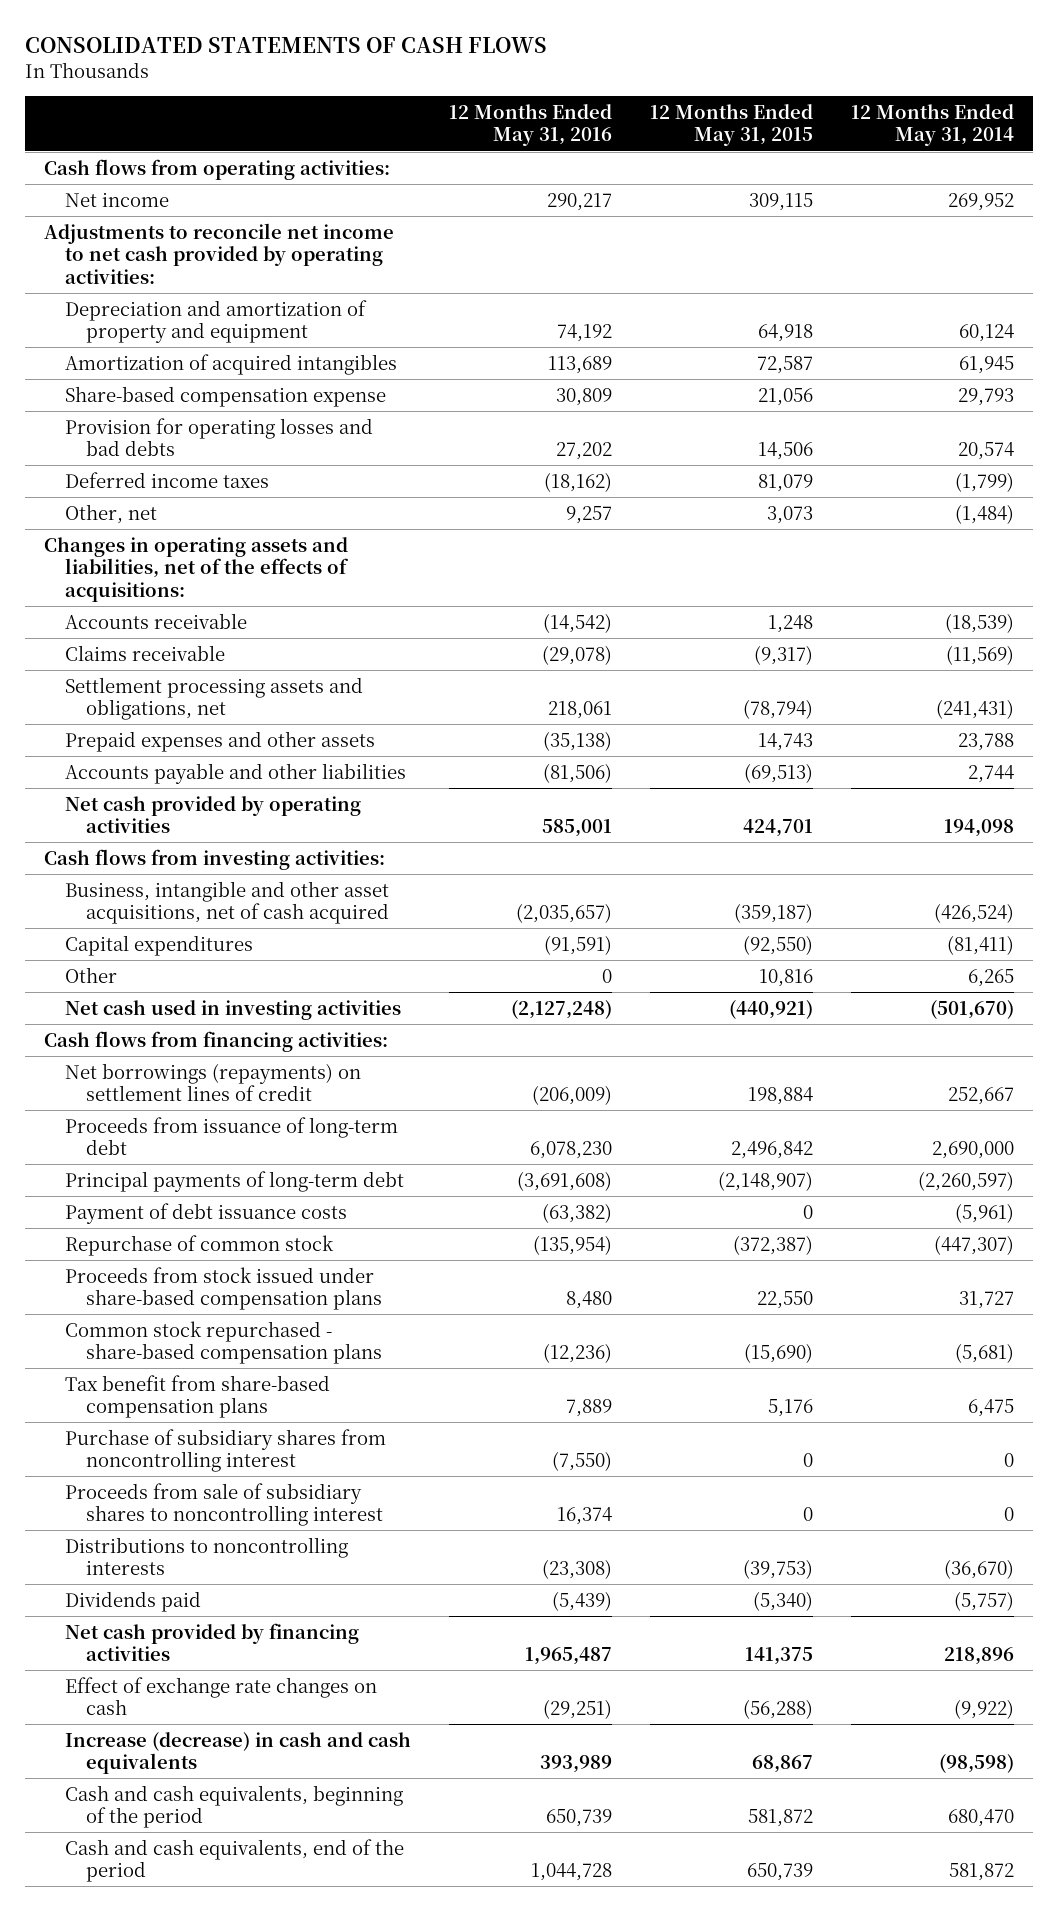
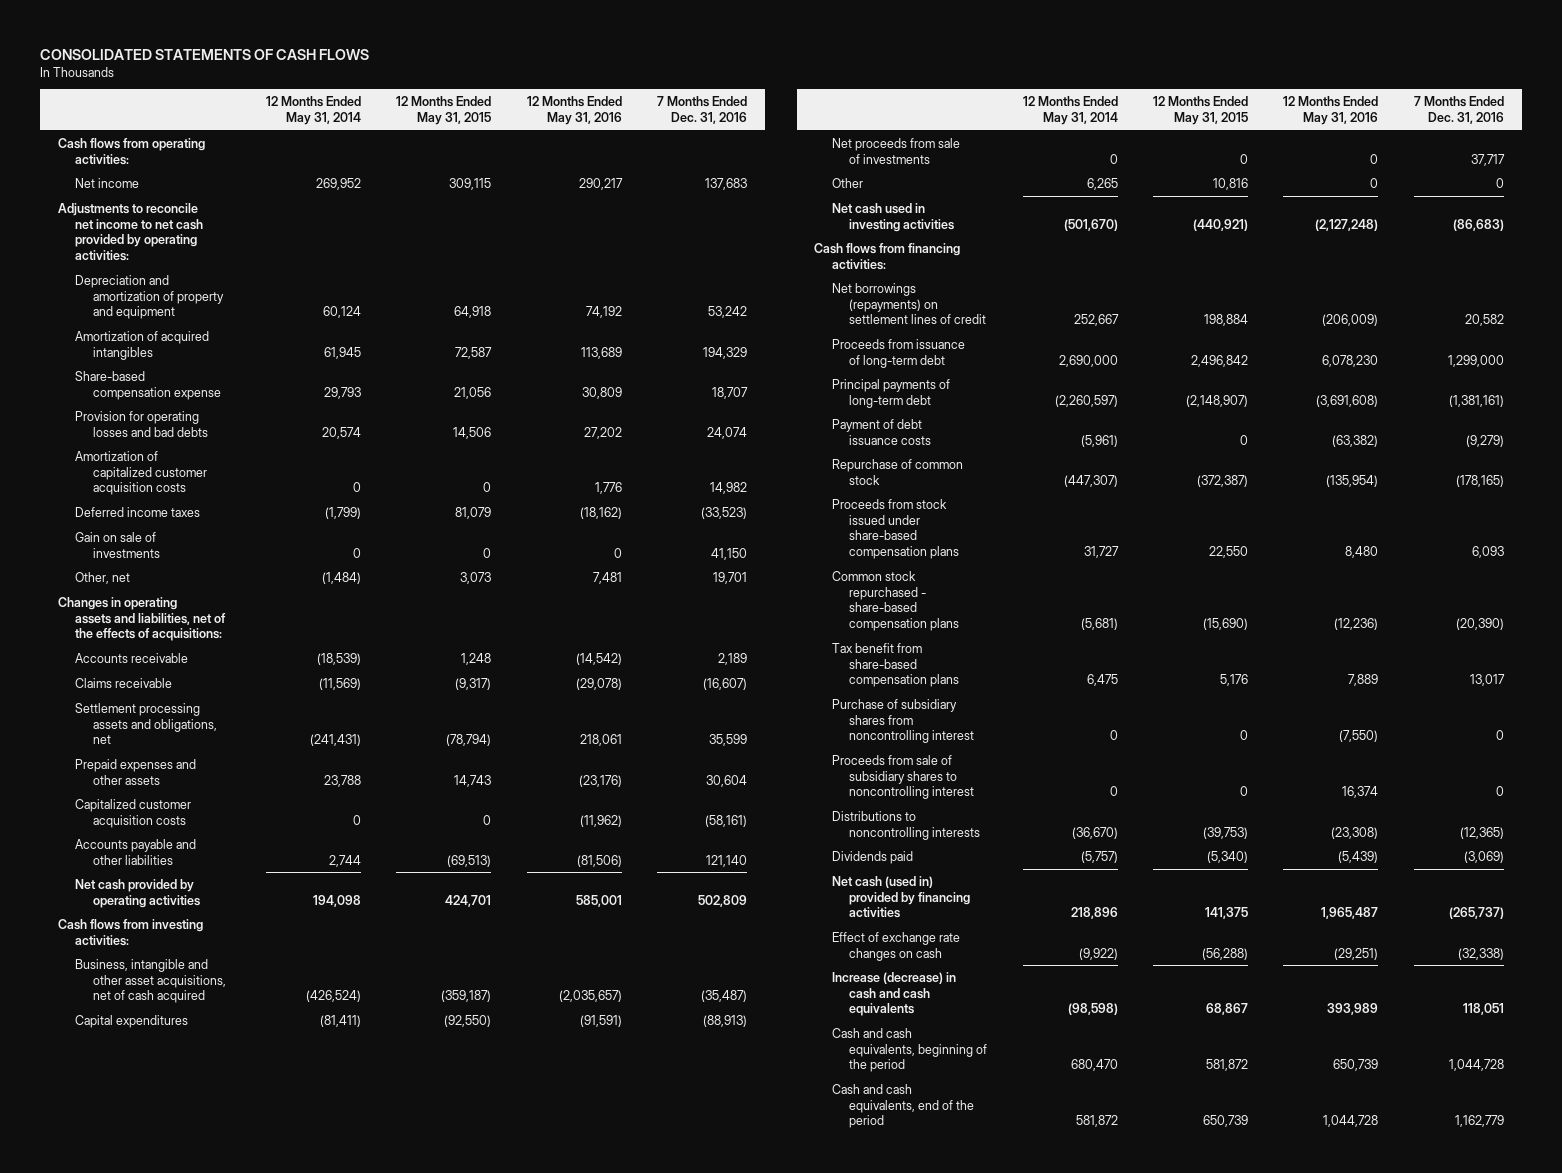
none -> [657,96,748,124] 7 Months Ended Dec. 31, 2016
none -> [75,450,207,496] Amortization of capitalized customer acquisition costs
none -> [75,531,160,558] Gain on sale of investments
[565,505,612,524] 9,257 -> [592,571,622,584] 7,481
[542,730,612,751] (35,138) -> [578,774,622,787] (23,176)
none -> [75,798,192,828] Capitalized customer acquisition costs
none -> [831,137,960,164] Net proceeds from sale of investments
[65,1622,360,1662] Net cash provided by financing activities -> [831,875,971,919] Net cash (used in) provided by financing activities

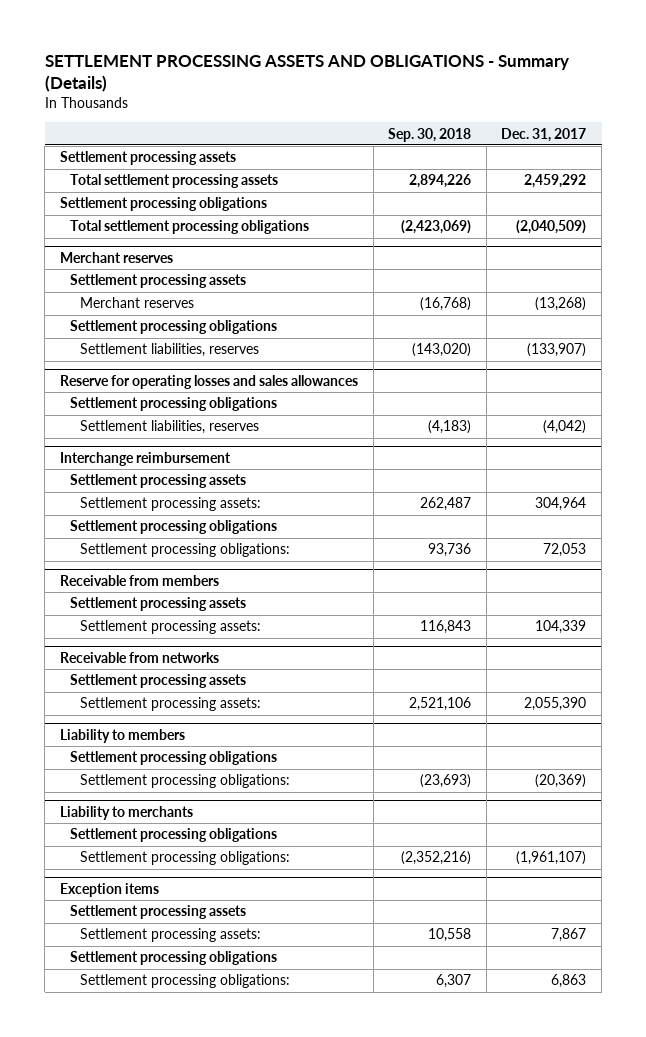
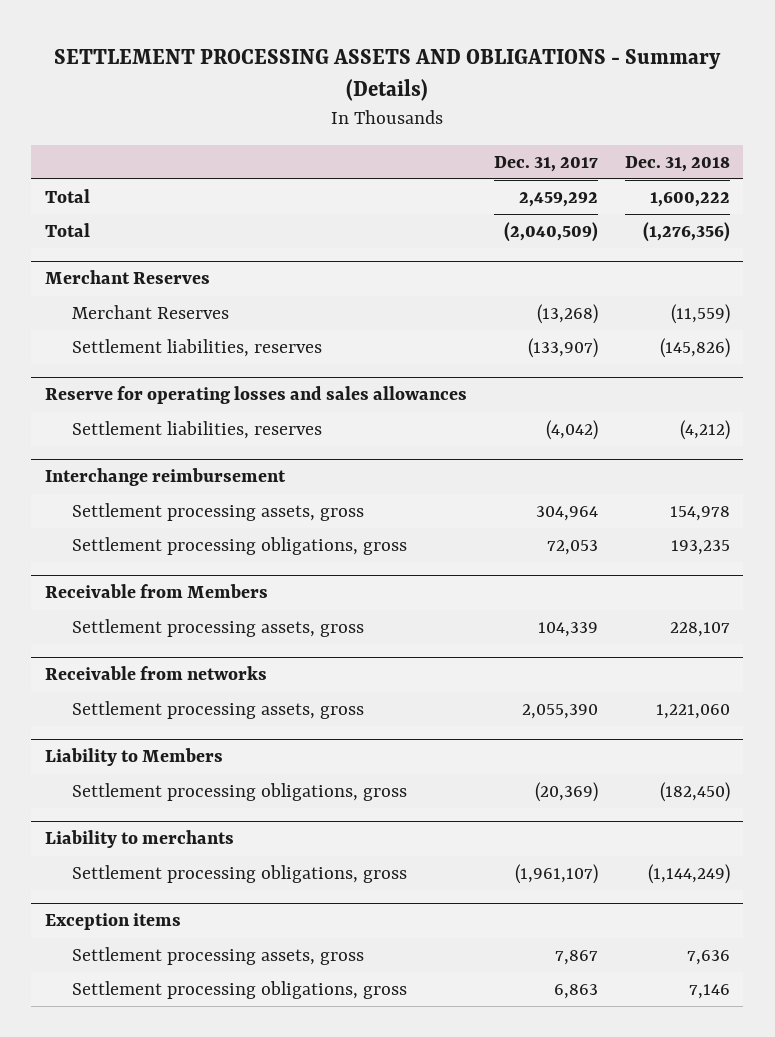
[388,127,472,142] Sep. 30, 2018 -> none
none -> [624,155,730,172] Dec. 31, 2018
[59,151,236,166] Settlement processing assets -> none
[59,197,267,212] Settlement processing obligations -> none
[70,274,247,289] Settlement processing assets -> none
[70,320,278,335] Settlement processing obligations -> none
[70,174,279,189] Total settlement processing assets -> [44,188,90,203] Total
[70,220,310,235] Total settlement processing obligations -> [44,222,90,237] Total
[59,252,173,264] Merchant reserves -> [44,270,210,285] Merchant Reserves
[80,297,195,309] Merchant reserves -> [72,304,230,319] Merchant Reserves
[70,397,278,412] Settlement processing obligations -> none
[70,474,247,489] Settlement processing assets -> none
[70,520,278,535] Settlement processing obligations -> none
[70,597,247,612] Settlement processing assets -> none
[80,497,262,512] Settlement processing assets: -> [72,502,365,521] Settlement processing assets, gross
[80,543,291,558] Settlement processing obligations: -> [72,536,408,555] Settlement processing obligations, gross
[59,575,219,587] Receivable from members -> [44,584,268,599] Receivable from Members
[80,620,262,635] Settlement processing assets: -> [72,618,365,637] Settlement processing assets, gross
[70,674,247,689] Settlement processing assets -> none
[70,751,278,766] Settlement processing obligations -> none
[80,697,262,712] Settlement processing assets: -> [72,700,365,719] Settlement processing assets, gross
[59,729,185,744] Liability to members -> [44,748,223,767] Liability to Members
[80,774,291,789] Settlement processing obligations: -> [72,782,408,801] Settlement processing obligations, gross
[70,828,278,843] Settlement processing obligations -> none
[80,851,291,866] Settlement processing obligations: -> [72,864,408,883] Settlement processing obligations, gross
[70,905,247,920] Settlement processing assets -> none
[70,951,278,966] Settlement processing obligations -> none
[80,928,262,943] Settlement processing assets: -> [72,946,365,965] Settlement processing assets, gross
[80,974,291,989] Settlement processing obligations: -> [72,980,408,999] Settlement processing obligations, gross

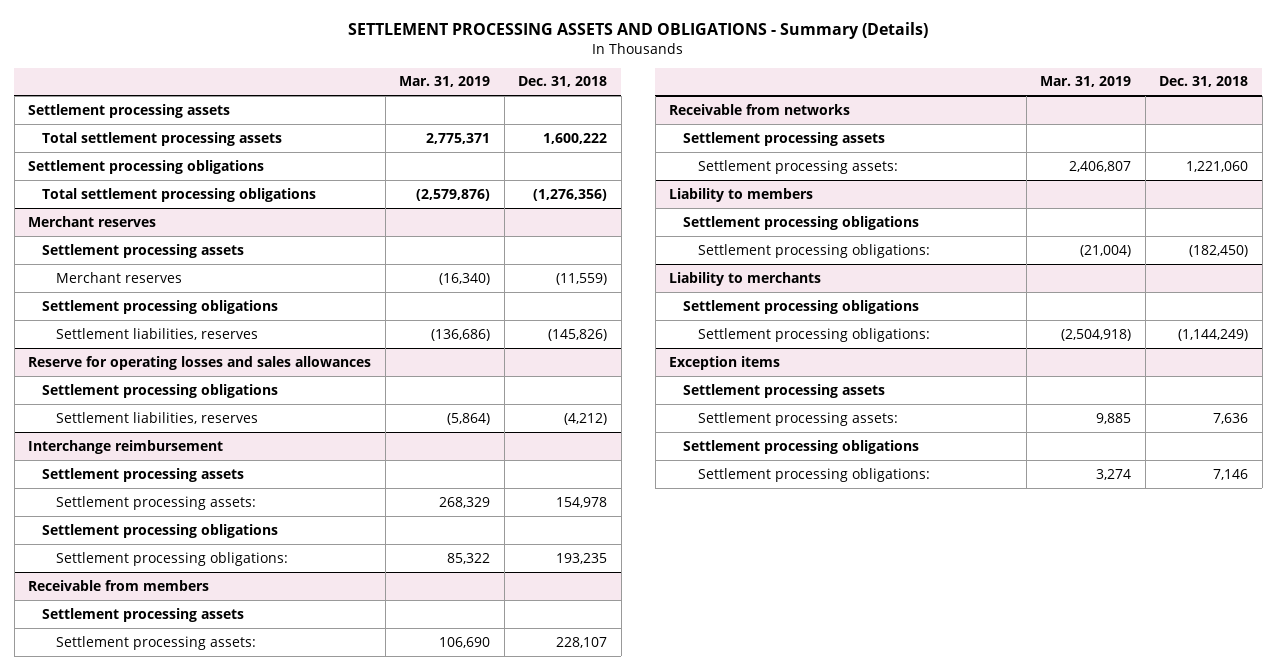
[493,155,598,172] Dec. 31, 2017 -> none
none -> [399,76,491,88] Mar. 31, 2019
none -> [28,103,231,118] Settlement processing assets
[44,188,90,203] Total -> [42,131,283,146] Total settlement processing assets
none -> [28,159,265,174] Settlement processing obligations
[44,222,90,237] Total -> [42,187,317,202] Total settlement processing obligations
[44,270,210,285] Merchant Reserves -> [28,215,157,227] Merchant reserves
none -> [42,243,245,258] Settlement processing assets
[72,304,230,319] Merchant Reserves -> [56,271,183,283] Merchant reserves
none -> [42,299,279,314] Settlement processing obligations
none -> [42,383,279,398] Settlement processing obligations
none -> [42,467,245,482] Settlement processing assets
[72,502,365,521] Settlement processing assets, gross -> [56,495,257,510] Settlement processing assets:
none -> [42,523,279,538] Settlement processing obligations
[72,536,408,555] Settlement processing obligations, gross -> [56,551,289,566] Settlement processing obligations:
[44,584,268,599] Receivable from Members -> [28,579,210,591] Receivable from members
none -> [42,607,245,622] Settlement processing assets
[72,618,365,637] Settlement processing assets, gross -> [56,635,257,650] Settlement processing assets:
none -> [683,131,886,146] Settlement processing assets
[72,700,365,719] Settlement processing assets, gross -> [697,159,898,174] Settlement processing assets:
[44,748,223,767] Liability to Members -> [669,187,814,202] Liability to members
none -> [683,215,920,230] Settlement processing obligations
[72,782,408,801] Settlement processing obligations, gross -> [697,243,930,258] Settlement processing obligations:
none -> [683,299,920,314] Settlement processing obligations
[72,864,408,883] Settlement processing obligations, gross -> [697,327,930,342] Settlement processing obligations:
none -> [683,383,886,398] Settlement processing assets
[72,946,365,965] Settlement processing assets, gross -> [697,411,898,426] Settlement processing assets:
none -> [683,439,920,454] Settlement processing obligations
[72,980,408,999] Settlement processing obligations, gross -> [697,467,930,482] Settlement processing obligations:

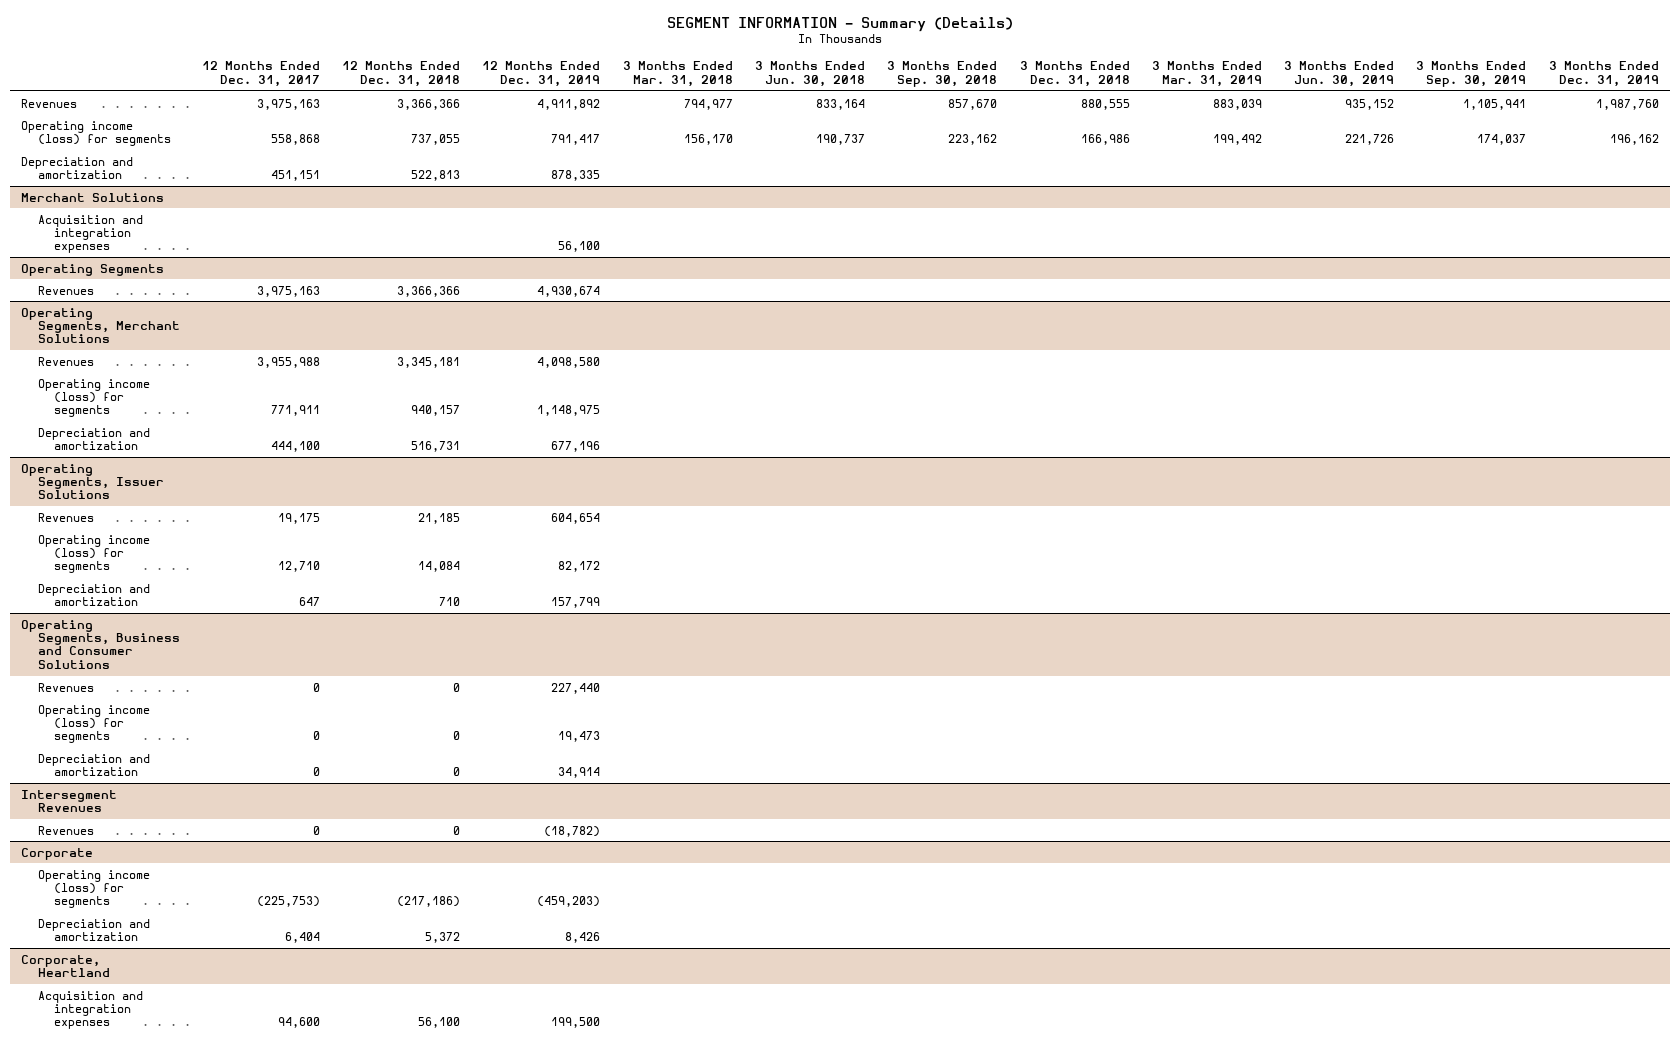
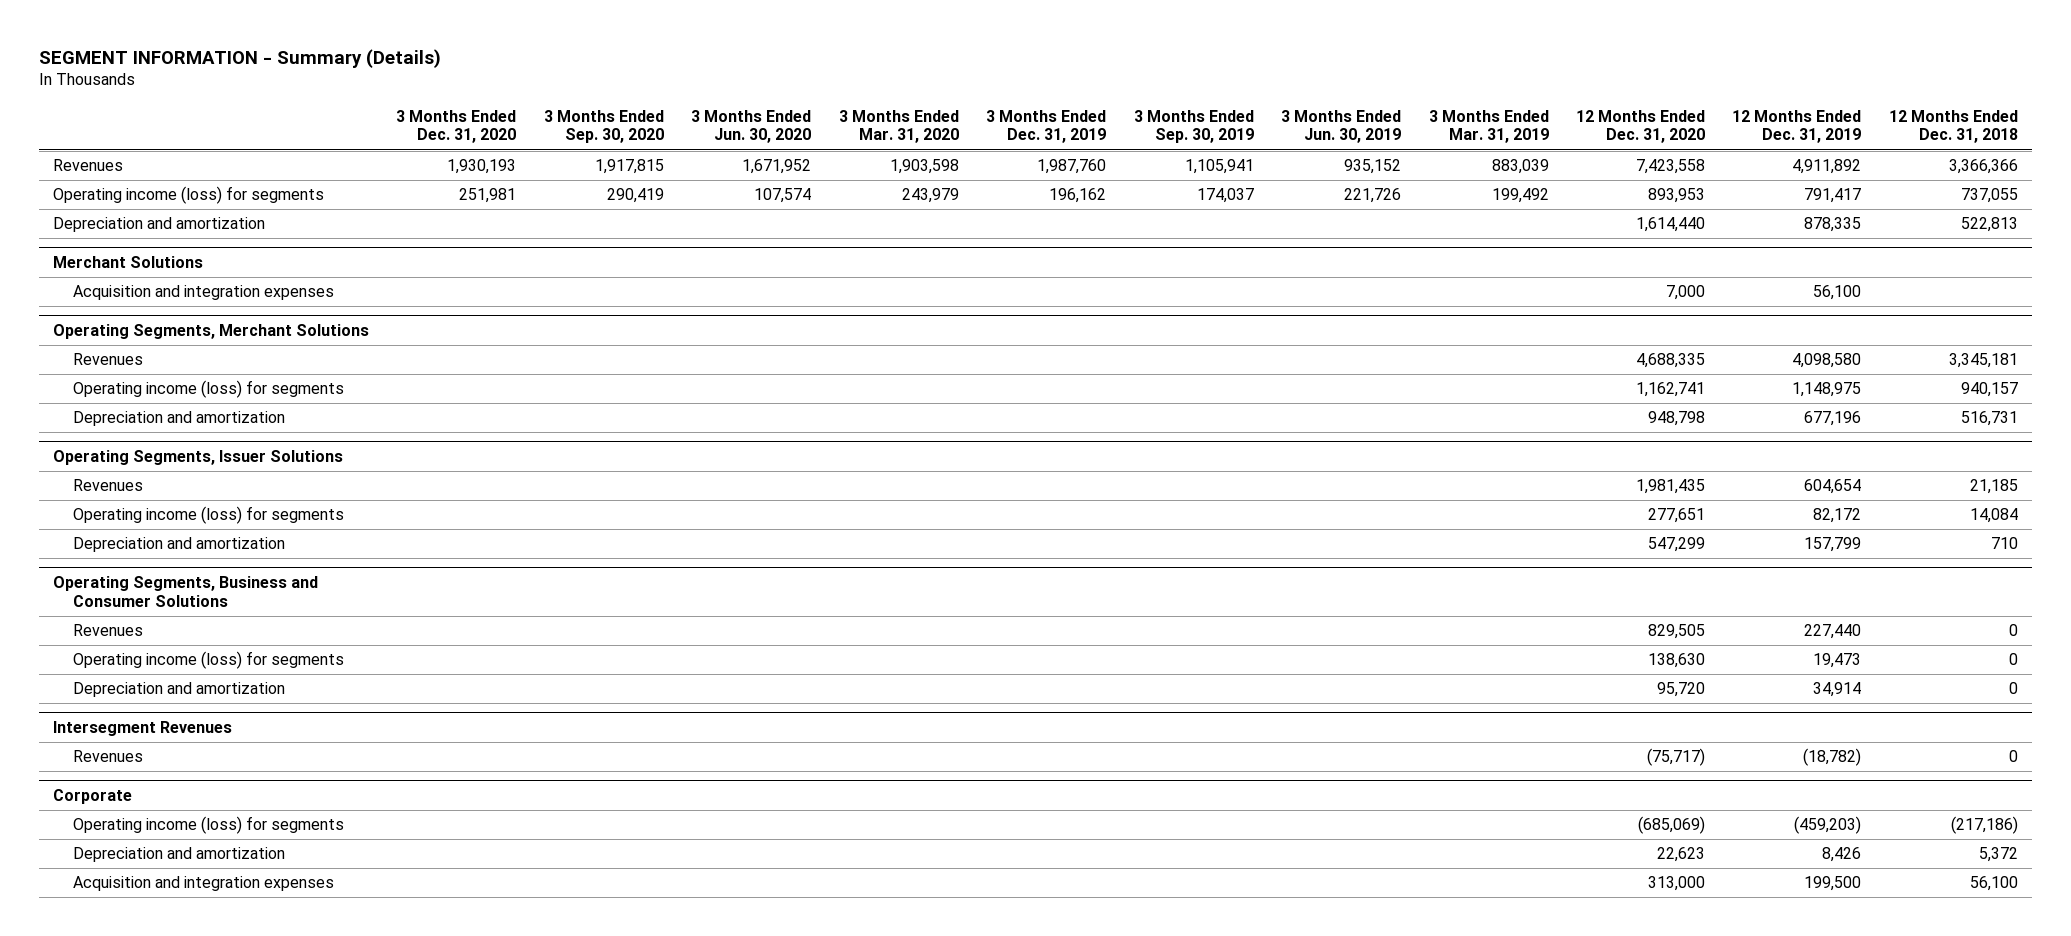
[201,61,320,87] 12 Months Ended Dec. 31, 2017 -> none
[622,61,733,87] 3 Months Ended Mar. 31, 2018 -> none
[754,61,865,87] 3 Months Ended Jun. 30, 2018 -> none
[887,61,998,87] 3 Months Ended Sep. 30, 2018 -> none
[1019,61,1130,87] 3 Months Ended Dec. 31, 2018 -> none
none -> [396,109,517,144] 3 Months Ended Dec. 31, 2020
none -> [543,109,664,144] 3 Months Ended Sep. 30, 2020
none -> [691,109,812,144] 3 Months Ended Jun. 30, 2020
none -> [838,109,959,144] 3 Months Ended Mar. 31, 2020
none -> [1575,109,1705,144] 12 Months Ended Dec. 31, 2020
[20,263,164,276] Operating Segments -> none
[37,285,94,295] Revenues -> none
[20,954,110,977] Corporate, Heartland -> none

